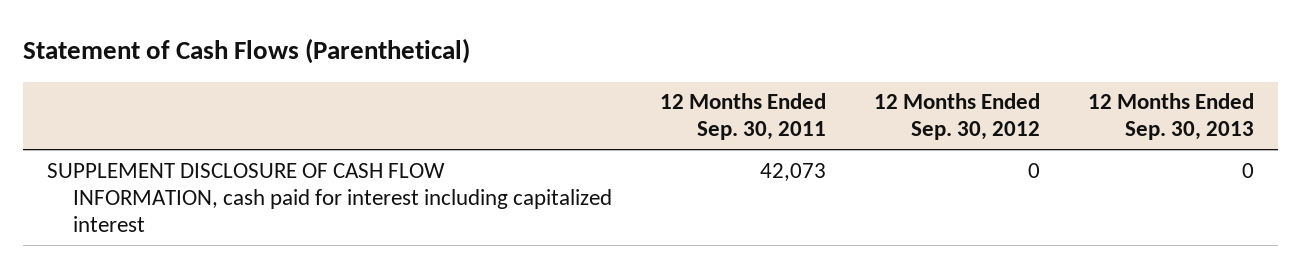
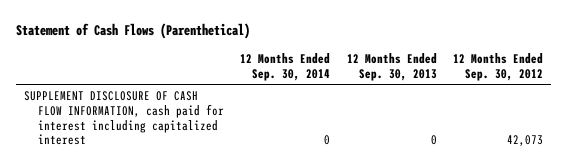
[659,93,826,141] 12 Months Ended Sep. 30, 2011 -> none
none -> [240,52,331,81] 12 Months Ended Sep. 30, 2014
[1027,162,1040,178] 0 -> [507,135,544,147] 42,073

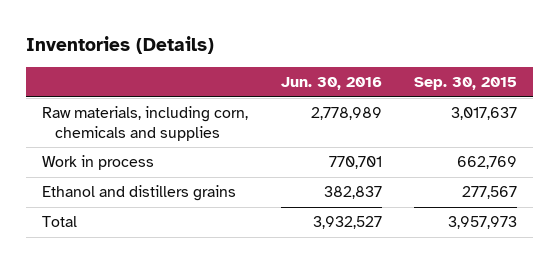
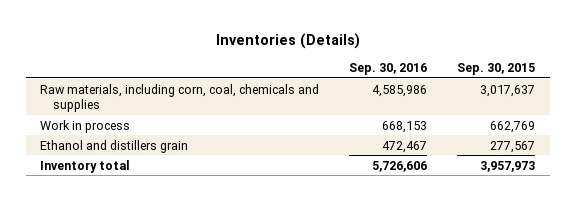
[280,77,382,91] Jun. 30, 2016 -> none
none -> [349,62,428,75] Sep. 30, 2016
[42,106,249,141] Raw materials, including corn, chemicals and supplies -> [40,83,320,113] Raw materials, including corn, coal, chemicals and supplies
[42,185,237,202] Ethanol and distillers grains -> [40,139,189,153] Ethanol and distillers grain
[42,216,78,228] Total -> [40,159,131,173] Inventory total

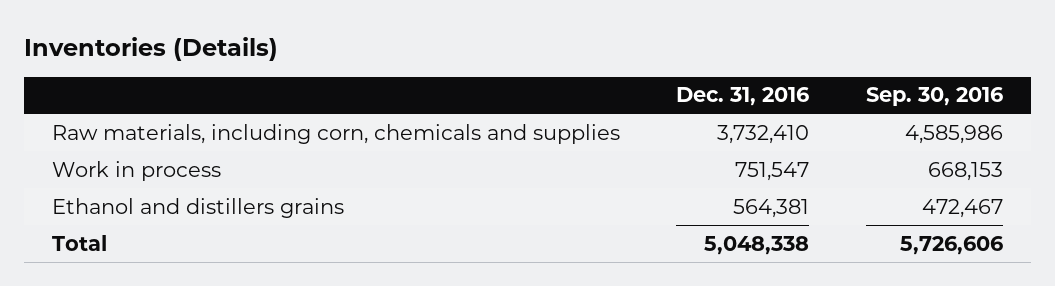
[456,62,535,75] Sep. 30, 2015 -> none
none -> [676,87,810,107] Dec. 31, 2016
[40,83,320,113] Raw materials, including corn, coal, chemicals and supplies -> [51,123,620,144] Raw materials, including corn, chemicals and supplies
[40,139,189,153] Ethanol and distillers grain -> [51,197,344,218] Ethanol and distillers grains
[40,159,131,173] Inventory total -> [51,234,107,251] Total

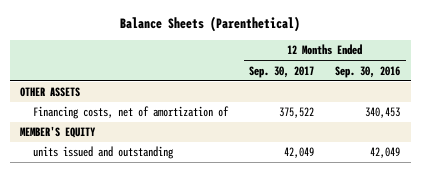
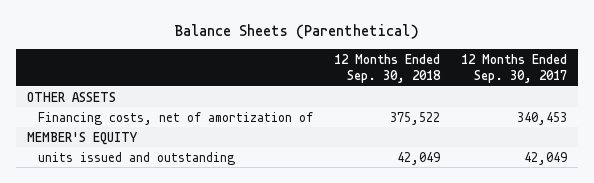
[335,65,401,78] Sep. 30, 2016 -> none
none -> [334,53,442,84] 12 Months Ended Sep. 30, 2018
[279,107,315,119] 375,522 -> [517,111,568,125] 340,453

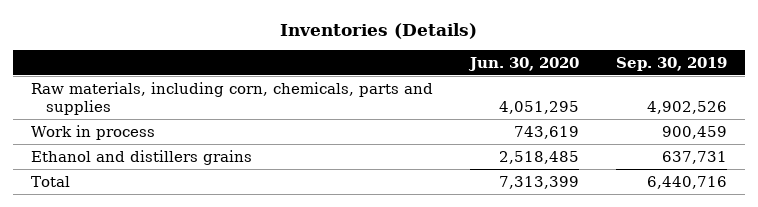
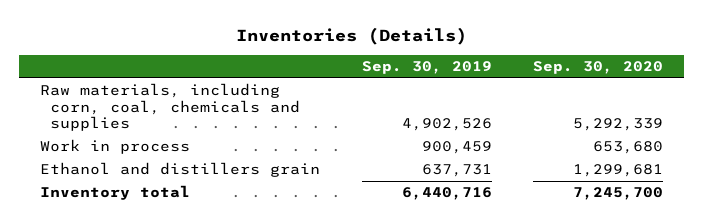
[467,56,579,71] Jun. 30, 2020 -> none
none -> [533,61,664,75] Sep. 30, 2020
[31,81,434,115] Raw materials, including corn, chemicals, parts and supplies -> [39,83,300,132] Raw materials, including corn, coal, chemicals and supplies
[31,149,253,165] Ethanol and distillers grains -> [39,162,320,178] Ethanol and distillers grain
[31,175,71,187] Total -> [39,185,190,201] Inventory total

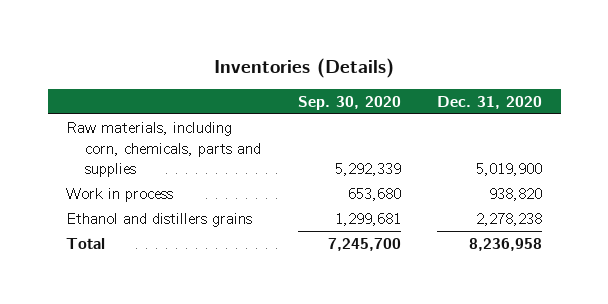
[361,61,492,75] Sep. 30, 2019 -> none
none -> [437,95,543,109] Dec. 31, 2020
[39,83,300,132] Raw materials, including corn, coal, chemicals and supplies -> [66,122,261,177] Raw materials, including corn, chemicals, parts and supplies
[39,162,320,178] Ethanol and distillers grain -> [66,213,253,228] Ethanol and distillers grains
[39,185,190,201] Inventory total -> [66,238,106,250] Total

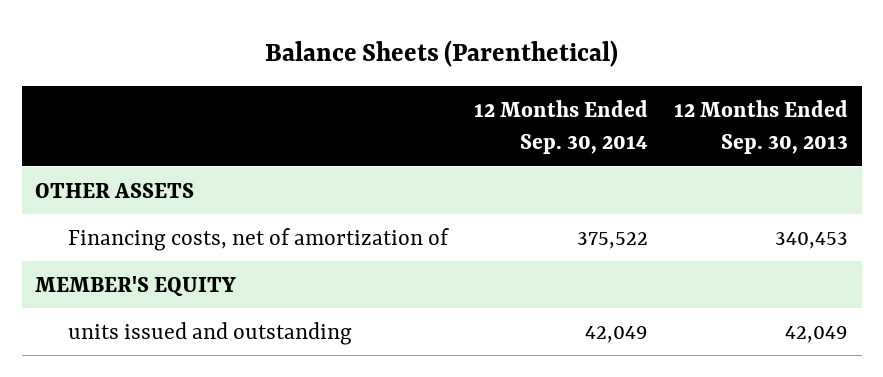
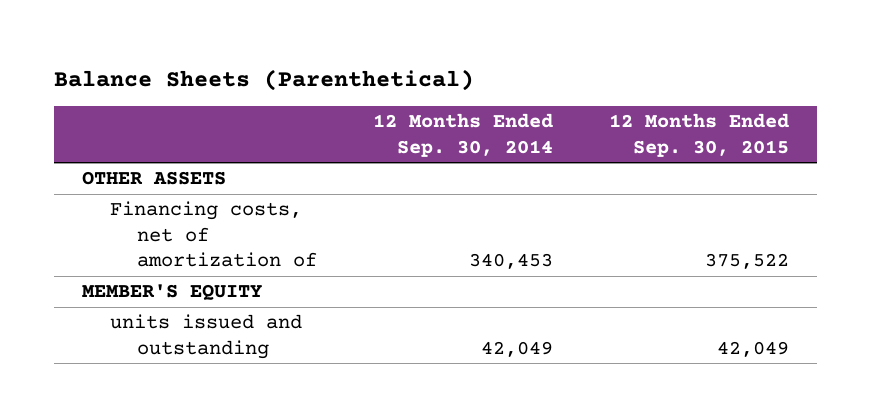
[674,99,849,155] 12 Months Ended Sep. 30, 2013 -> none
none -> [609,113,790,157] 12 Months Ended Sep. 30, 2015
[576,231,648,249] 375,522 -> [469,253,554,270] 340,453

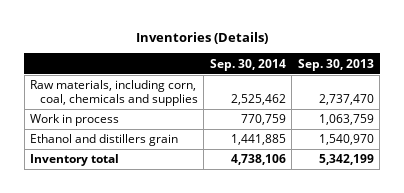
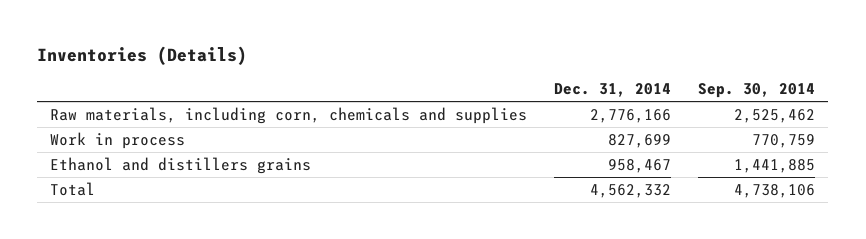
[297,58,374,71] Sep. 30, 2013 -> none
none -> [554,83,672,98] Dec. 31, 2014
[30,80,198,107] Raw materials, including corn, coal, chemicals and supplies -> [50,106,528,124] Raw materials, including corn, chemicals and supplies
[30,134,179,147] Ethanol and distillers grain -> [50,156,312,174] Ethanol and distillers grains
[30,154,120,167] Inventory total -> [50,181,96,196] Total

